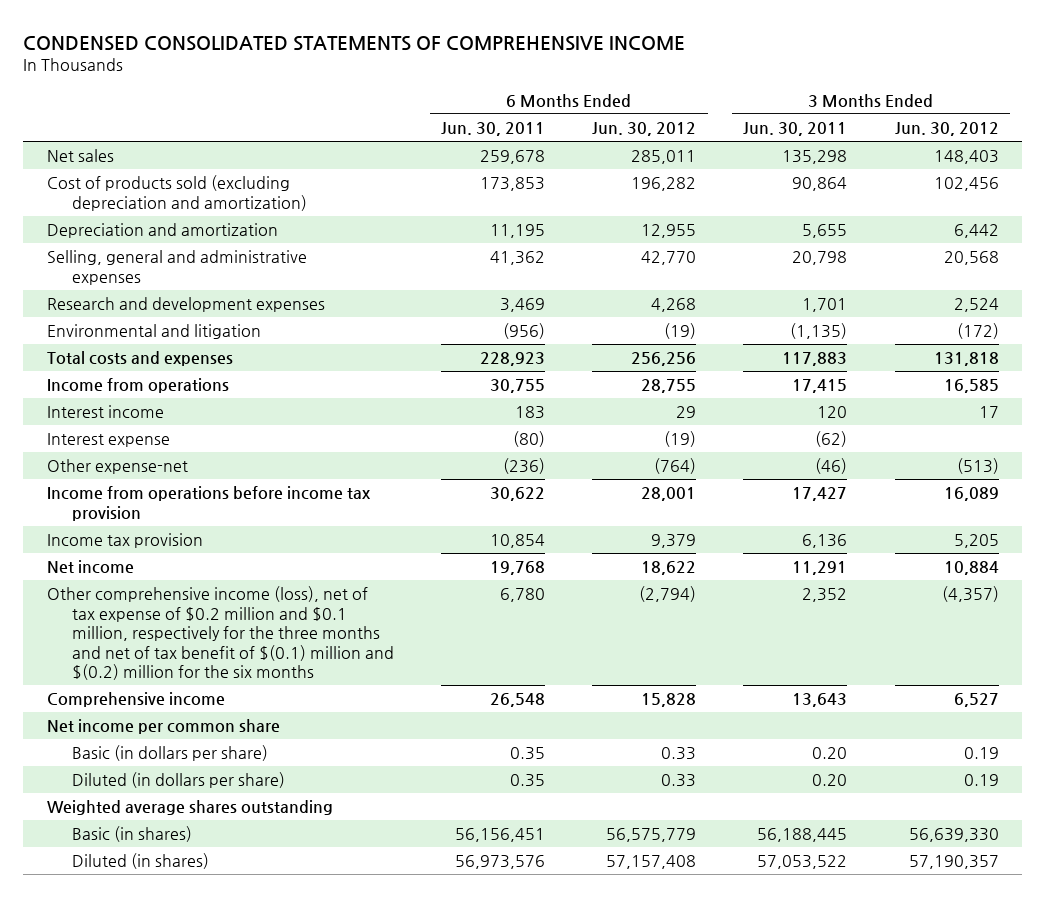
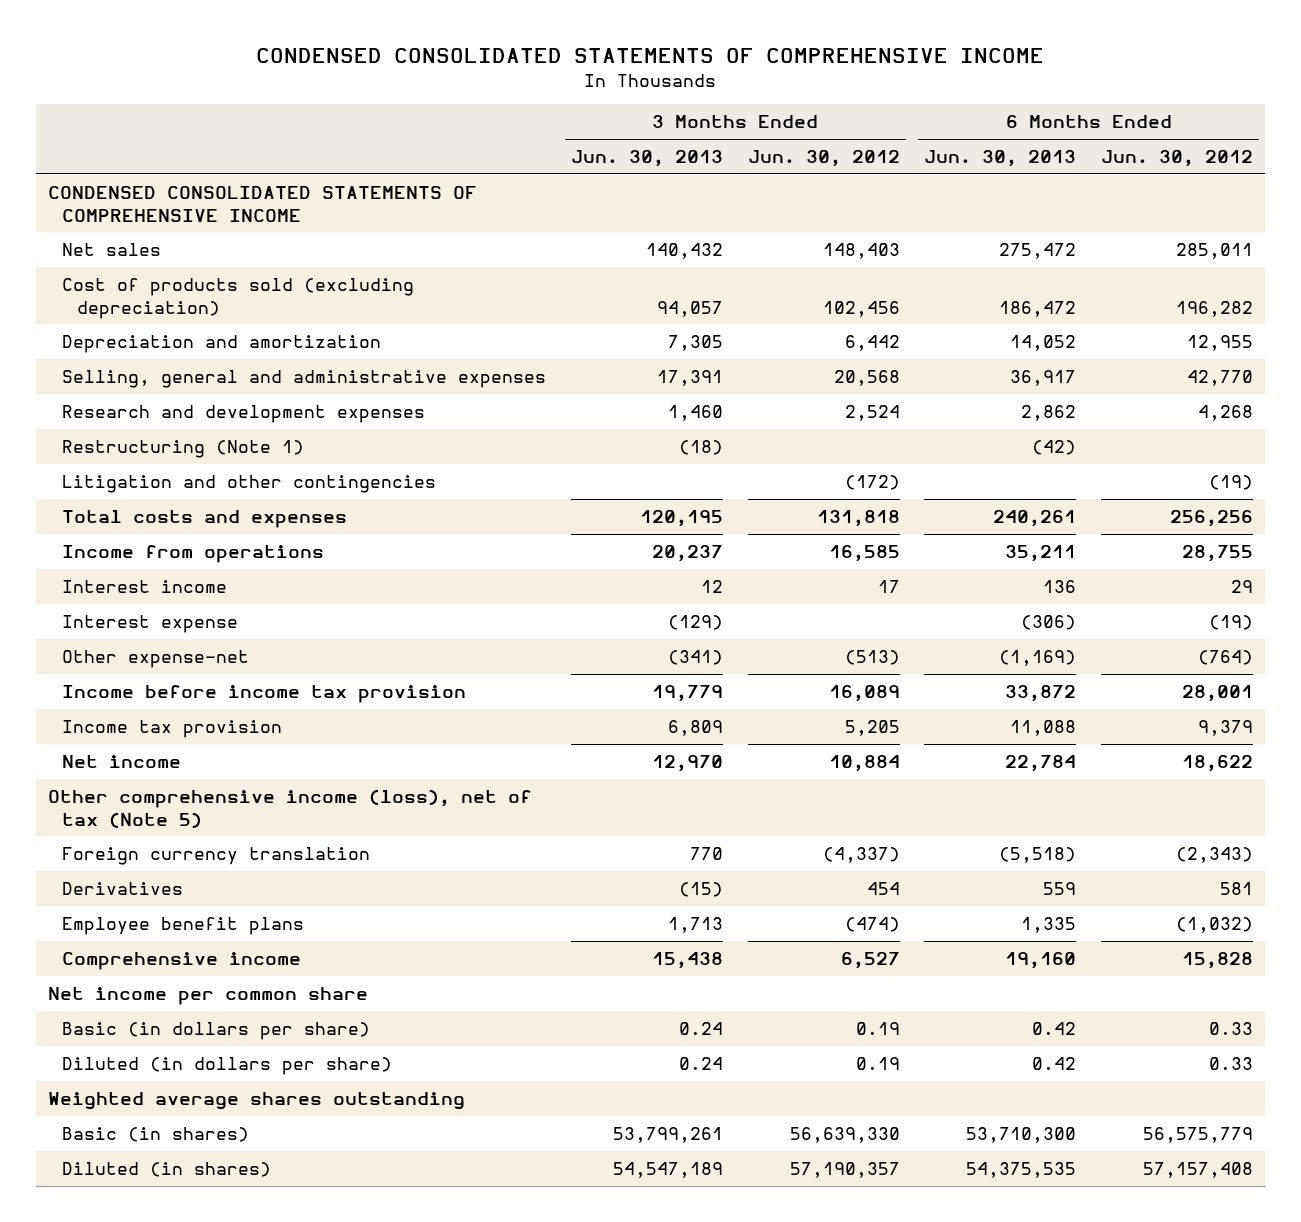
[441,122,546,137] Jun. 30, 2011 -> none
[743,122,848,137] Jun. 30, 2011 -> none
none -> [570,150,723,168] Jun. 30, 2013
none -> [924,150,1077,168] Jun. 30, 2013
none -> [48,186,478,222] CONDENSED CONSOLIDATED STATEMENTS OF COMPREHENSIVE INCOME
[46,175,308,211] Cost of products sold (excluding depreciation and amortization) -> [62,278,415,319] Cost of products sold (excluding depreciation)
none -> [62,440,305,459] Restructuring (Note 1)
[46,324,261,340] Environmental and litigation -> [62,475,437,494] Litigation and other contingencies
[46,486,371,521] Income from operations before income tax provision -> [62,685,467,704] Income before income tax provision
[46,586,395,681] Other comprehensive income (loss), net of tax expense of $0.2 million and $0.1 million, respectively for the three months and net of tax benefit of $(0.1) million and $(0.2) million for the six months -> none
none -> [48,789,533,828] Other comprehensive income (loss), net of tax (Note 5)
none -> [62,847,371,866] Foreign currency translation
none -> [62,882,184,896] Derivatives
none -> [62,917,305,936] Employee benefit plans

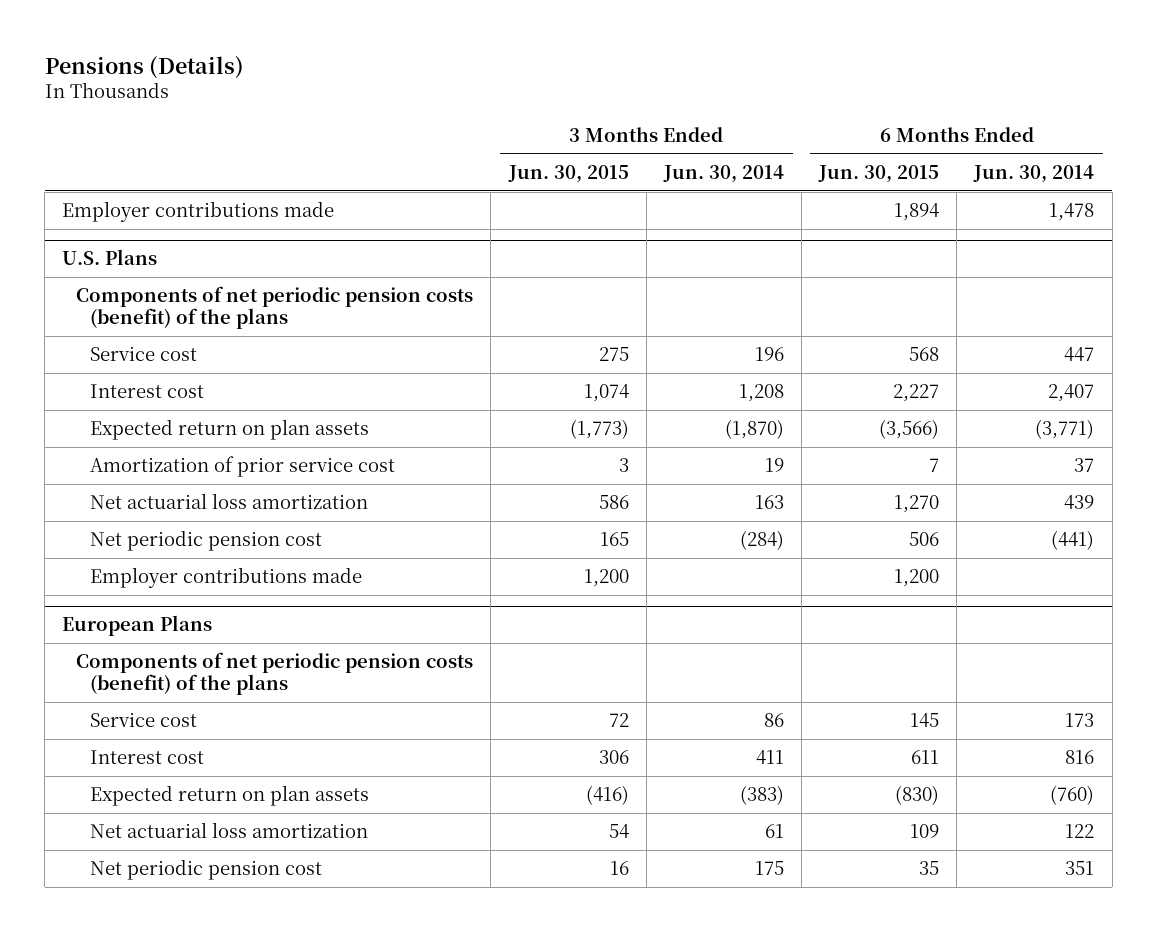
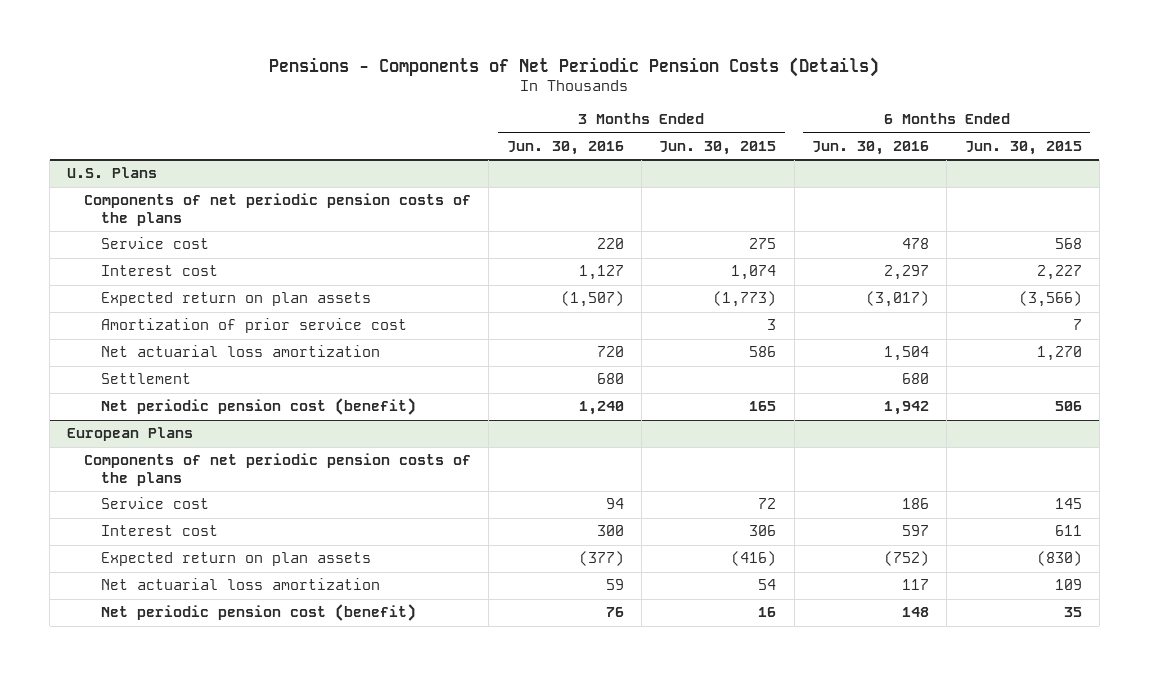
[44,55,244,79] Pensions (Details) -> [269,56,880,77] Pensions - Components of Net Periodic Pension Costs (Details)
[662,165,784,184] Jun. 30, 2014 -> none
[973,165,1095,184] Jun. 30, 2014 -> none
none -> [506,141,624,156] Jun. 30, 2016
none -> [811,141,929,156] Jun. 30, 2016
[62,201,335,223] Employer contributions made -> none
[76,286,474,330] Components of net periodic pension costs (benefit) of the plans -> [83,193,471,226] Components of net periodic pension costs of the plans
[90,567,363,589] Employer contributions made -> none
none -> [100,373,191,385] Settlement
[90,530,323,552] Net periodic pension cost -> [100,398,416,416] Net periodic pension cost (benefit)
[76,652,474,696] Components of net periodic pension costs (benefit) of the plans -> [83,453,471,486] Components of net periodic pension costs of the plans
[90,859,323,881] Net periodic pension cost -> [100,604,416,622] Net periodic pension cost (benefit)

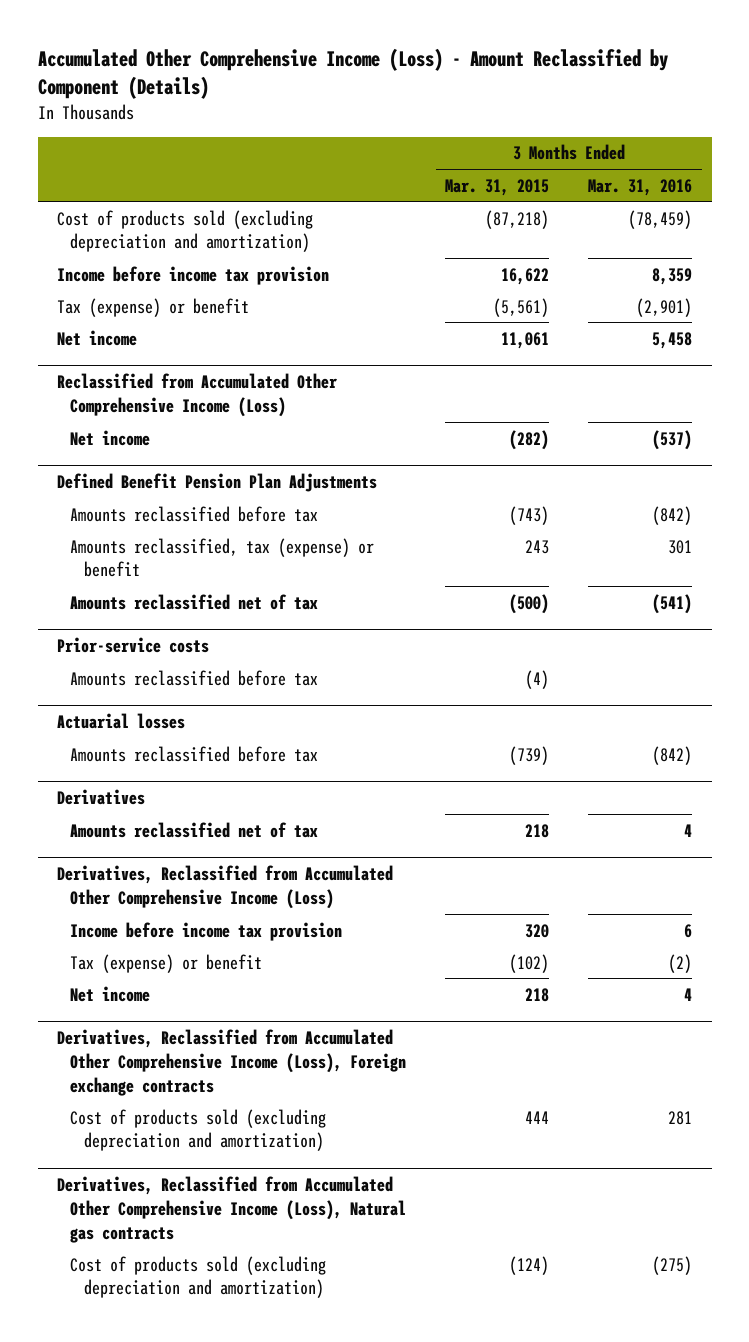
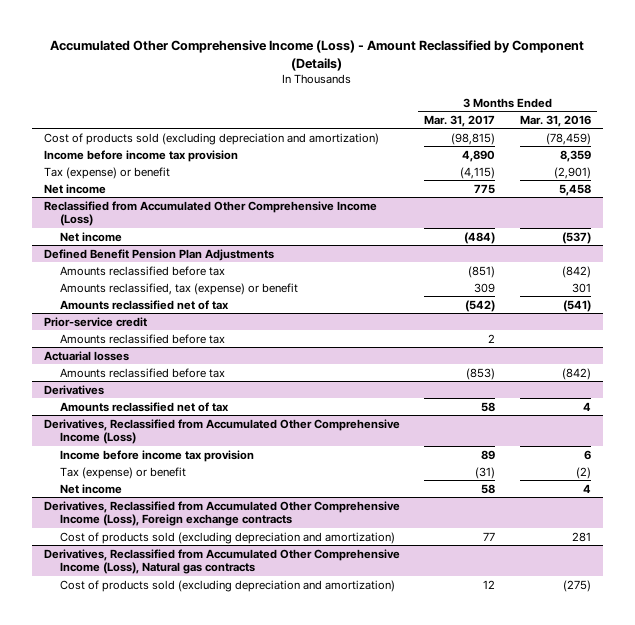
[445,178,550,196] Mar. 31, 2015 -> none
none -> [424,114,496,127] Mar. 31, 2017
[56,637,209,654] Prior-service costs -> [43,316,147,327] Prior-service credit

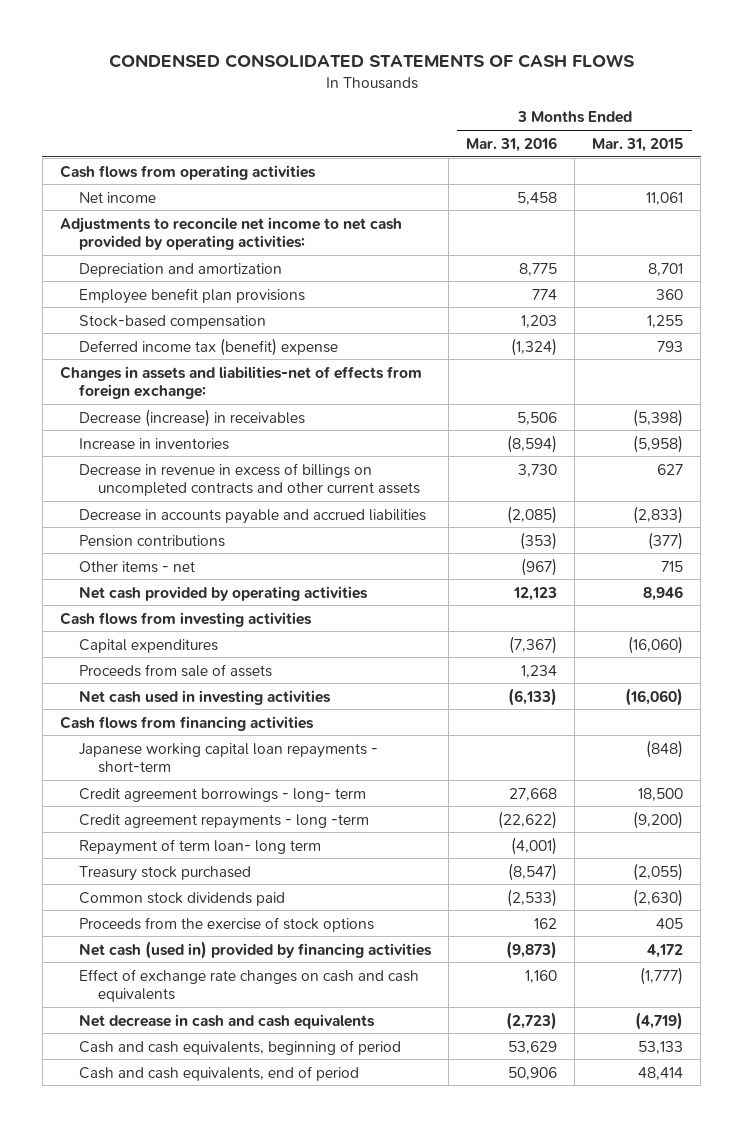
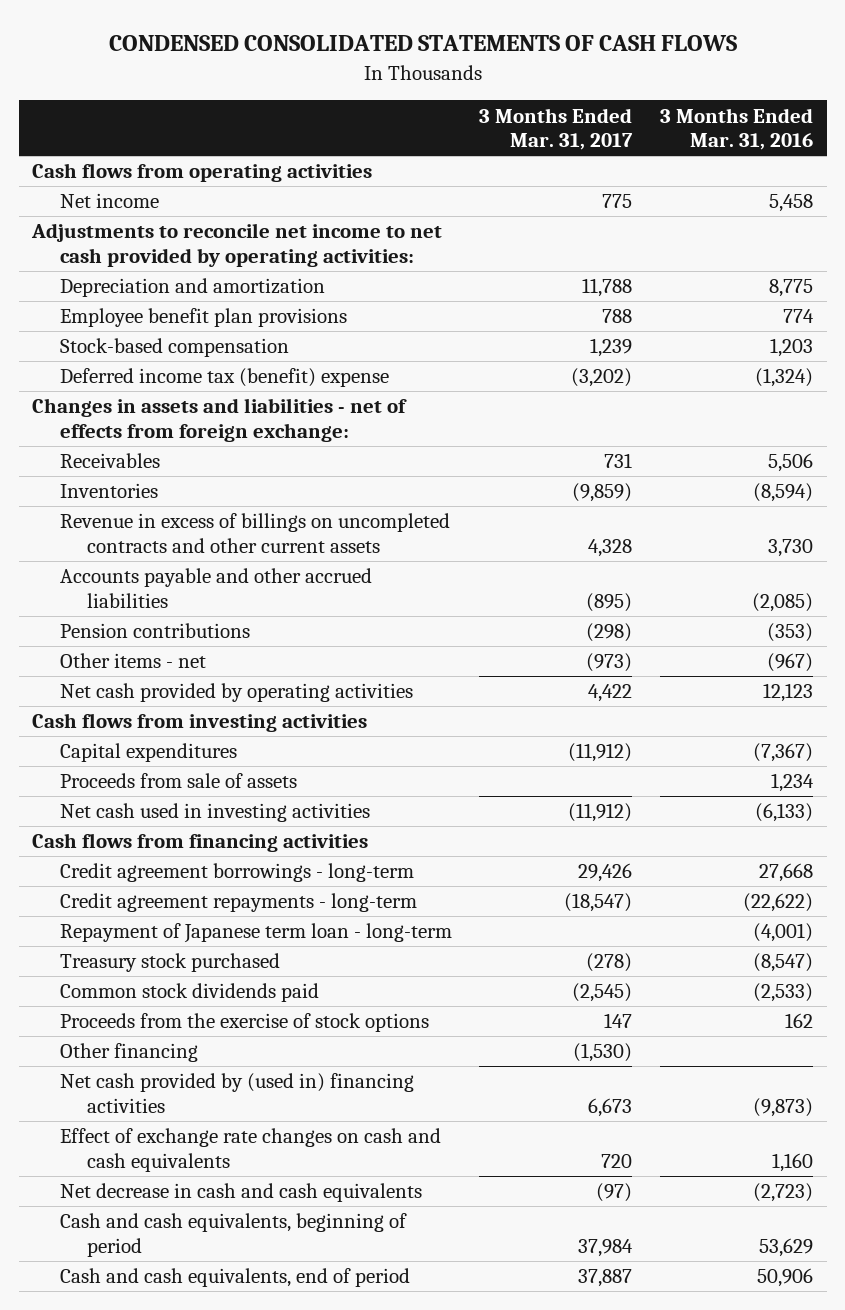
[592,137,684,152] Mar. 31, 2015 -> none
none -> [479,107,634,151] 3 Months Ended Mar. 31, 2017
[59,365,422,400] Changes in assets and liabilities-net of effects from foreign exchange: -> [32,398,408,442] Changes in assets and liabilities - net of effects from foreign exchange:
[78,408,305,427] Decrease (increase) in receivables -> [59,453,160,469] Receivables
[78,437,229,450] Increase in inventories -> [59,483,158,499] Inventories
[78,462,420,497] Decrease in revenue in excess of billings on uncompleted contracts and other current assets -> [59,513,450,553] Revenue in excess of billings on uncompleted contracts and other current assets
[78,508,426,524] Decrease in accounts payable and accrued liabilities -> [59,568,372,608] Accounts payable and other accrued liabilities
[78,742,378,774] Japanese working capital loan repayments - short-term -> none
[78,787,366,802] Credit agreement borrowings - long- term -> [59,863,414,883] Credit agreement borrowings - long-term
[78,813,369,829] Credit agreement repayments - long -term -> [59,893,417,913] Credit agreement repayments - long-term
[78,838,321,855] Repayment of term loan- long term -> [59,923,452,944] Repayment of Japanese term loan - long-term
none -> [59,1043,198,1063] Other financing
[78,940,432,959] Net cash (used in) provided by financing activities -> [59,1073,414,1113] Net cash provided by (used in) financing activities

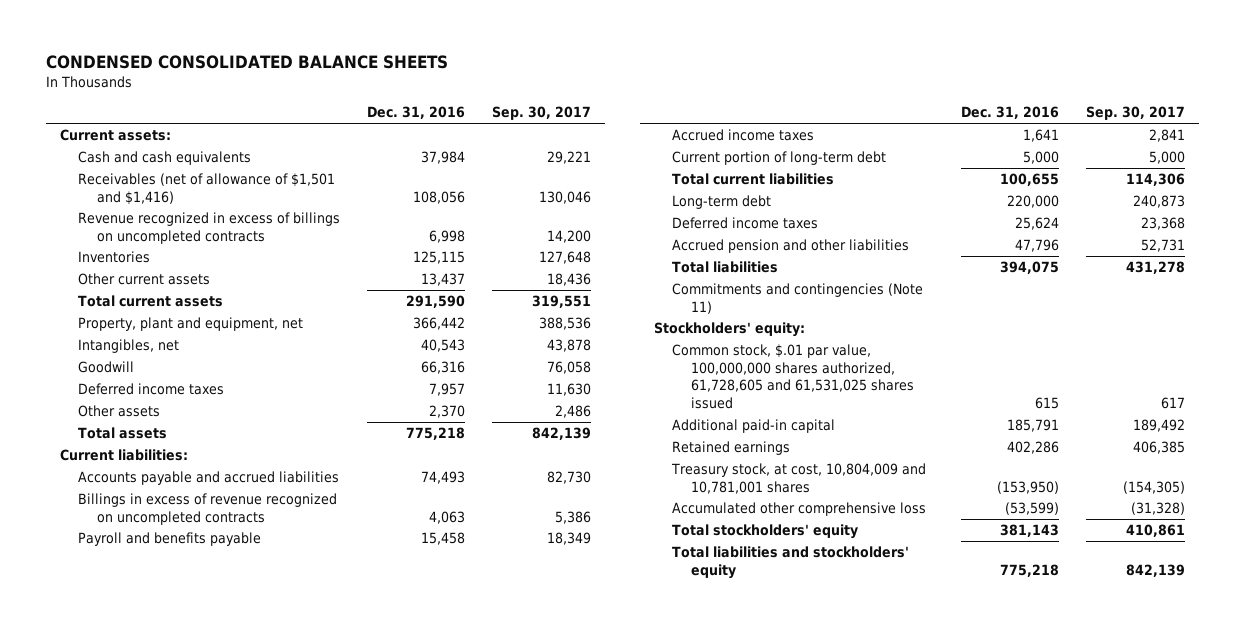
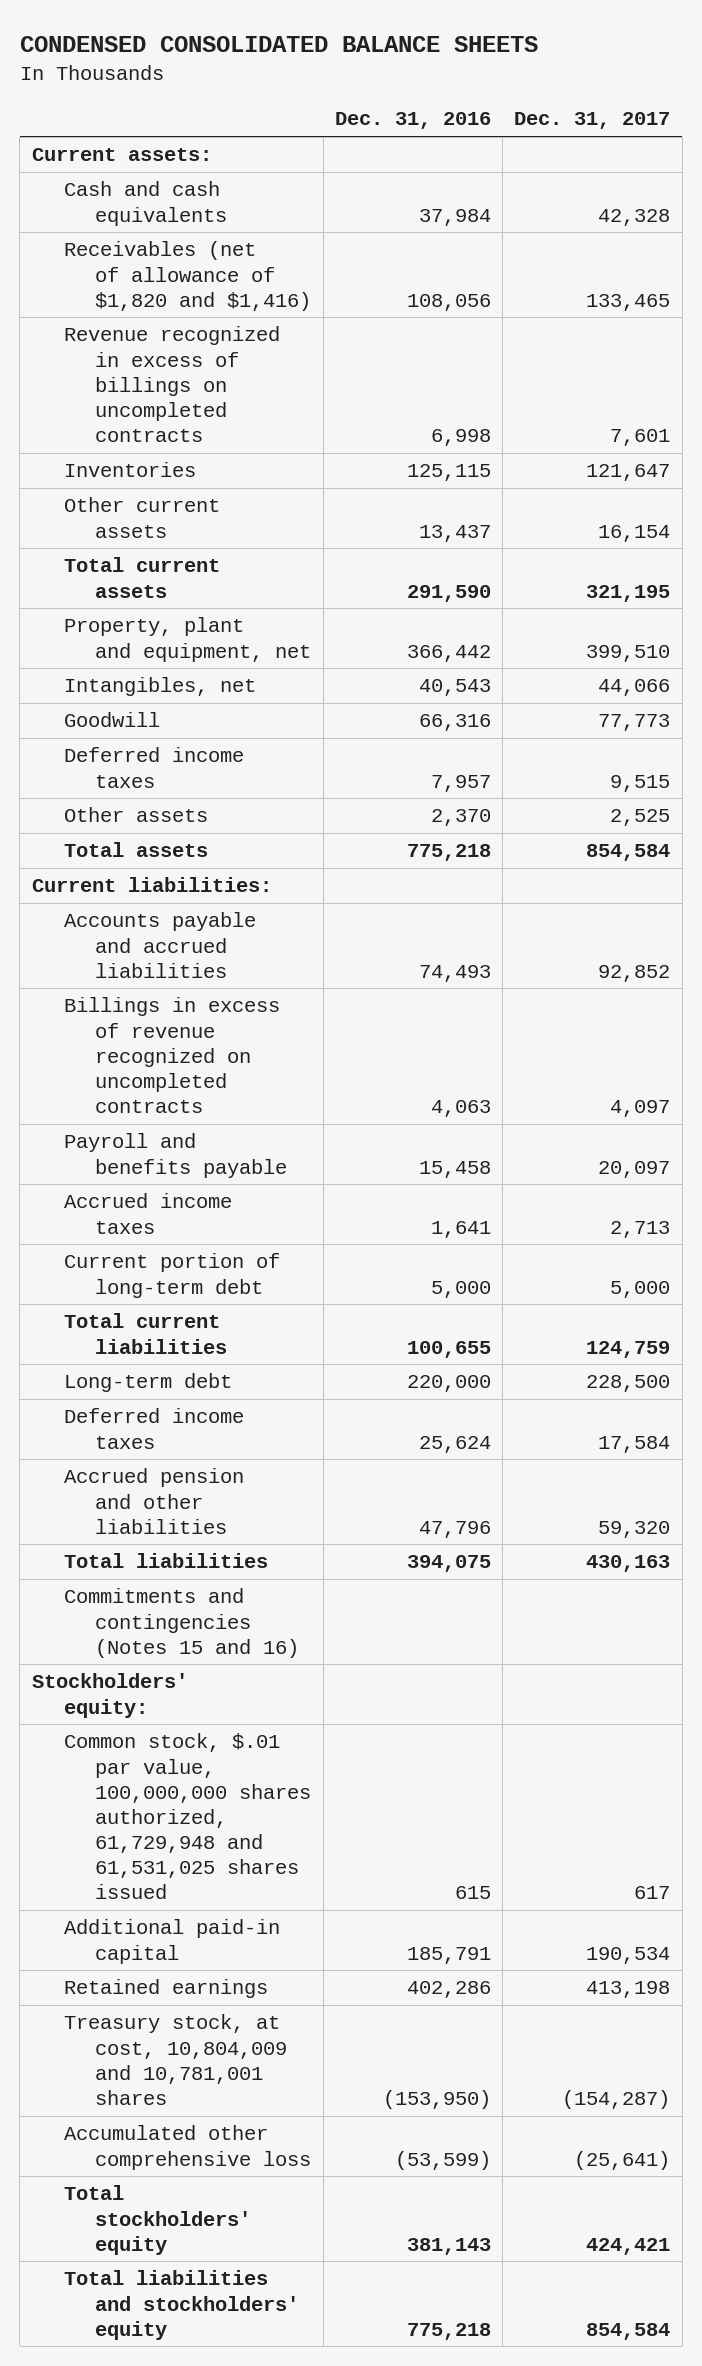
[492,106,592,121] Sep. 30, 2017 -> none
none -> [514,112,671,130] Dec. 31, 2017
[78,173,336,205] Receivables (net of allowance of $1,501 and $1,416) -> [63,241,312,311] Receivables (net of allowance of $1,820 and $1,416)
[672,283,924,314] Commitments and contingencies (Note 11) -> [63,1588,300,1658] Commitments and contingencies (Notes 15 and 16)
[672,344,914,410] Common stock, $.01 par value, 100,000,000 shares authorized, 61,728,605 and 61,531,025 shares issued -> [63,1733,312,1900] Common stock, $.01 par value, 100,000,000 shares authorized, 61,729,948 and 61,531,025 shares issued

